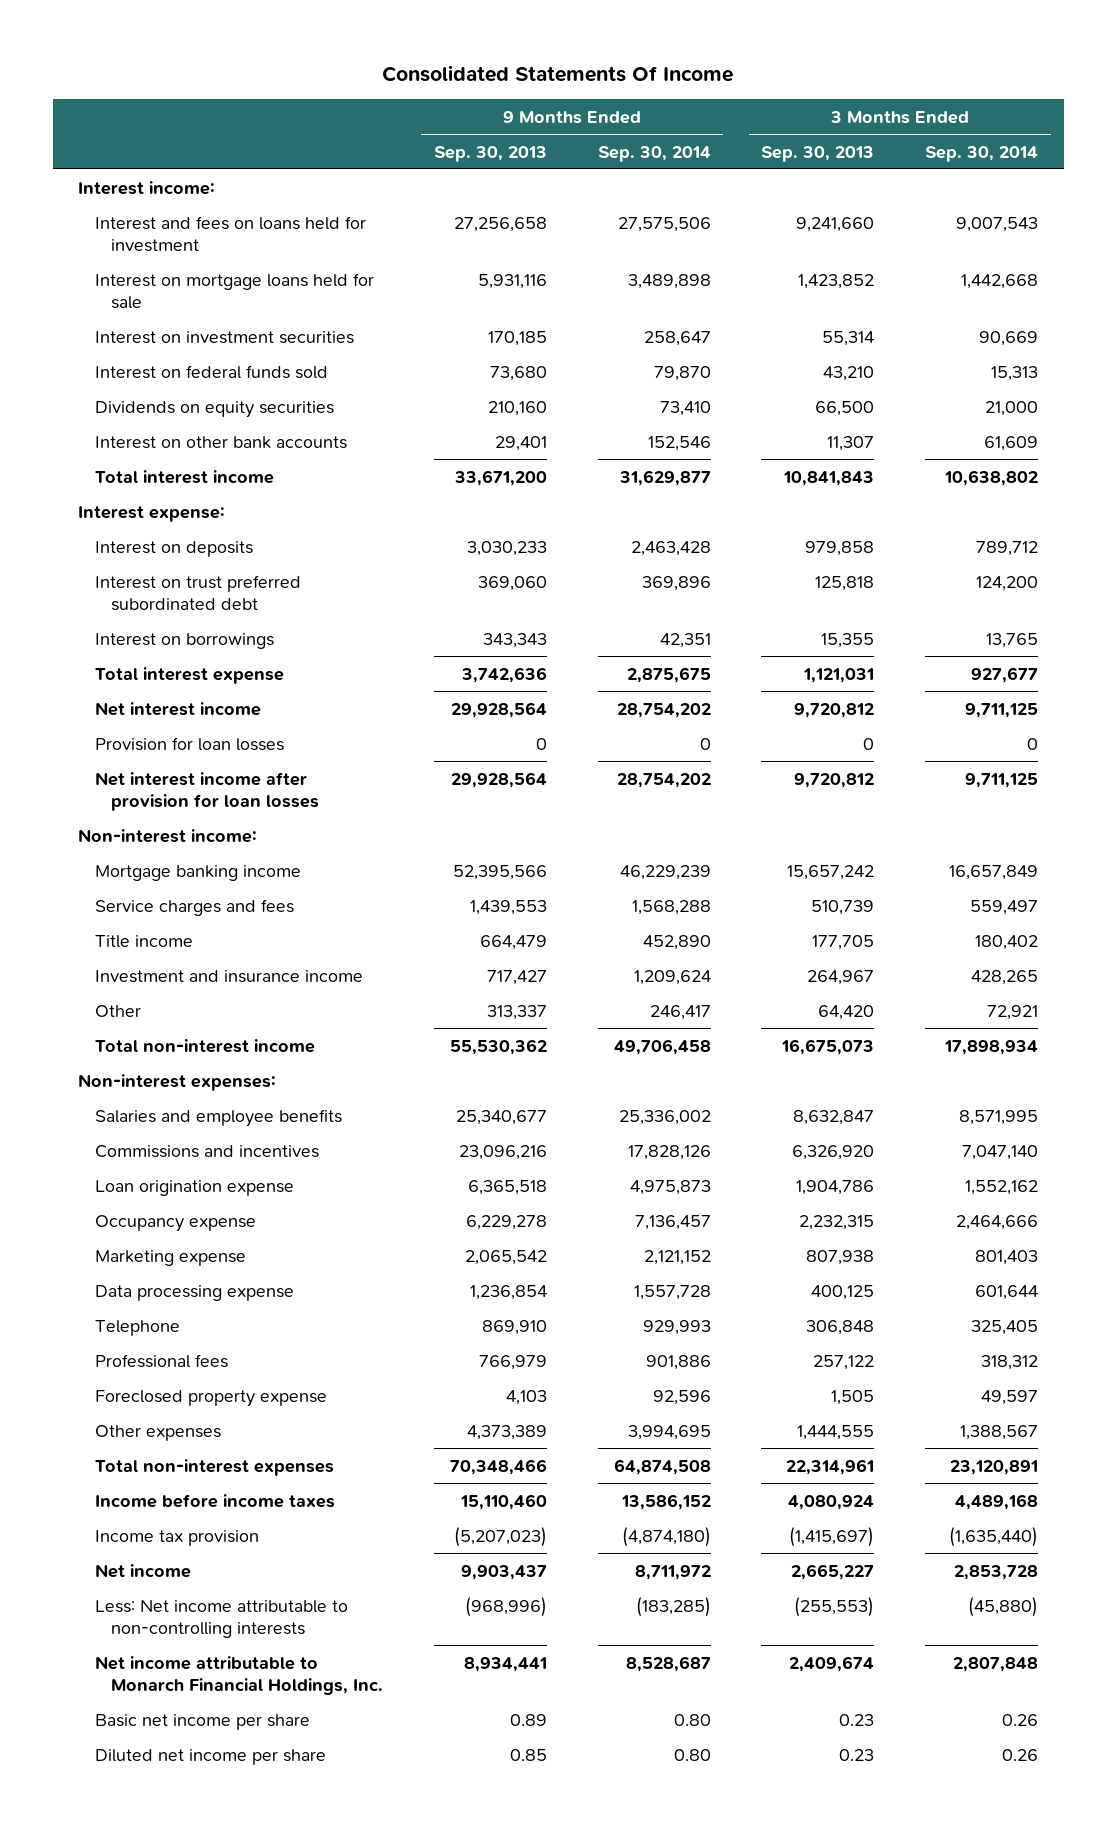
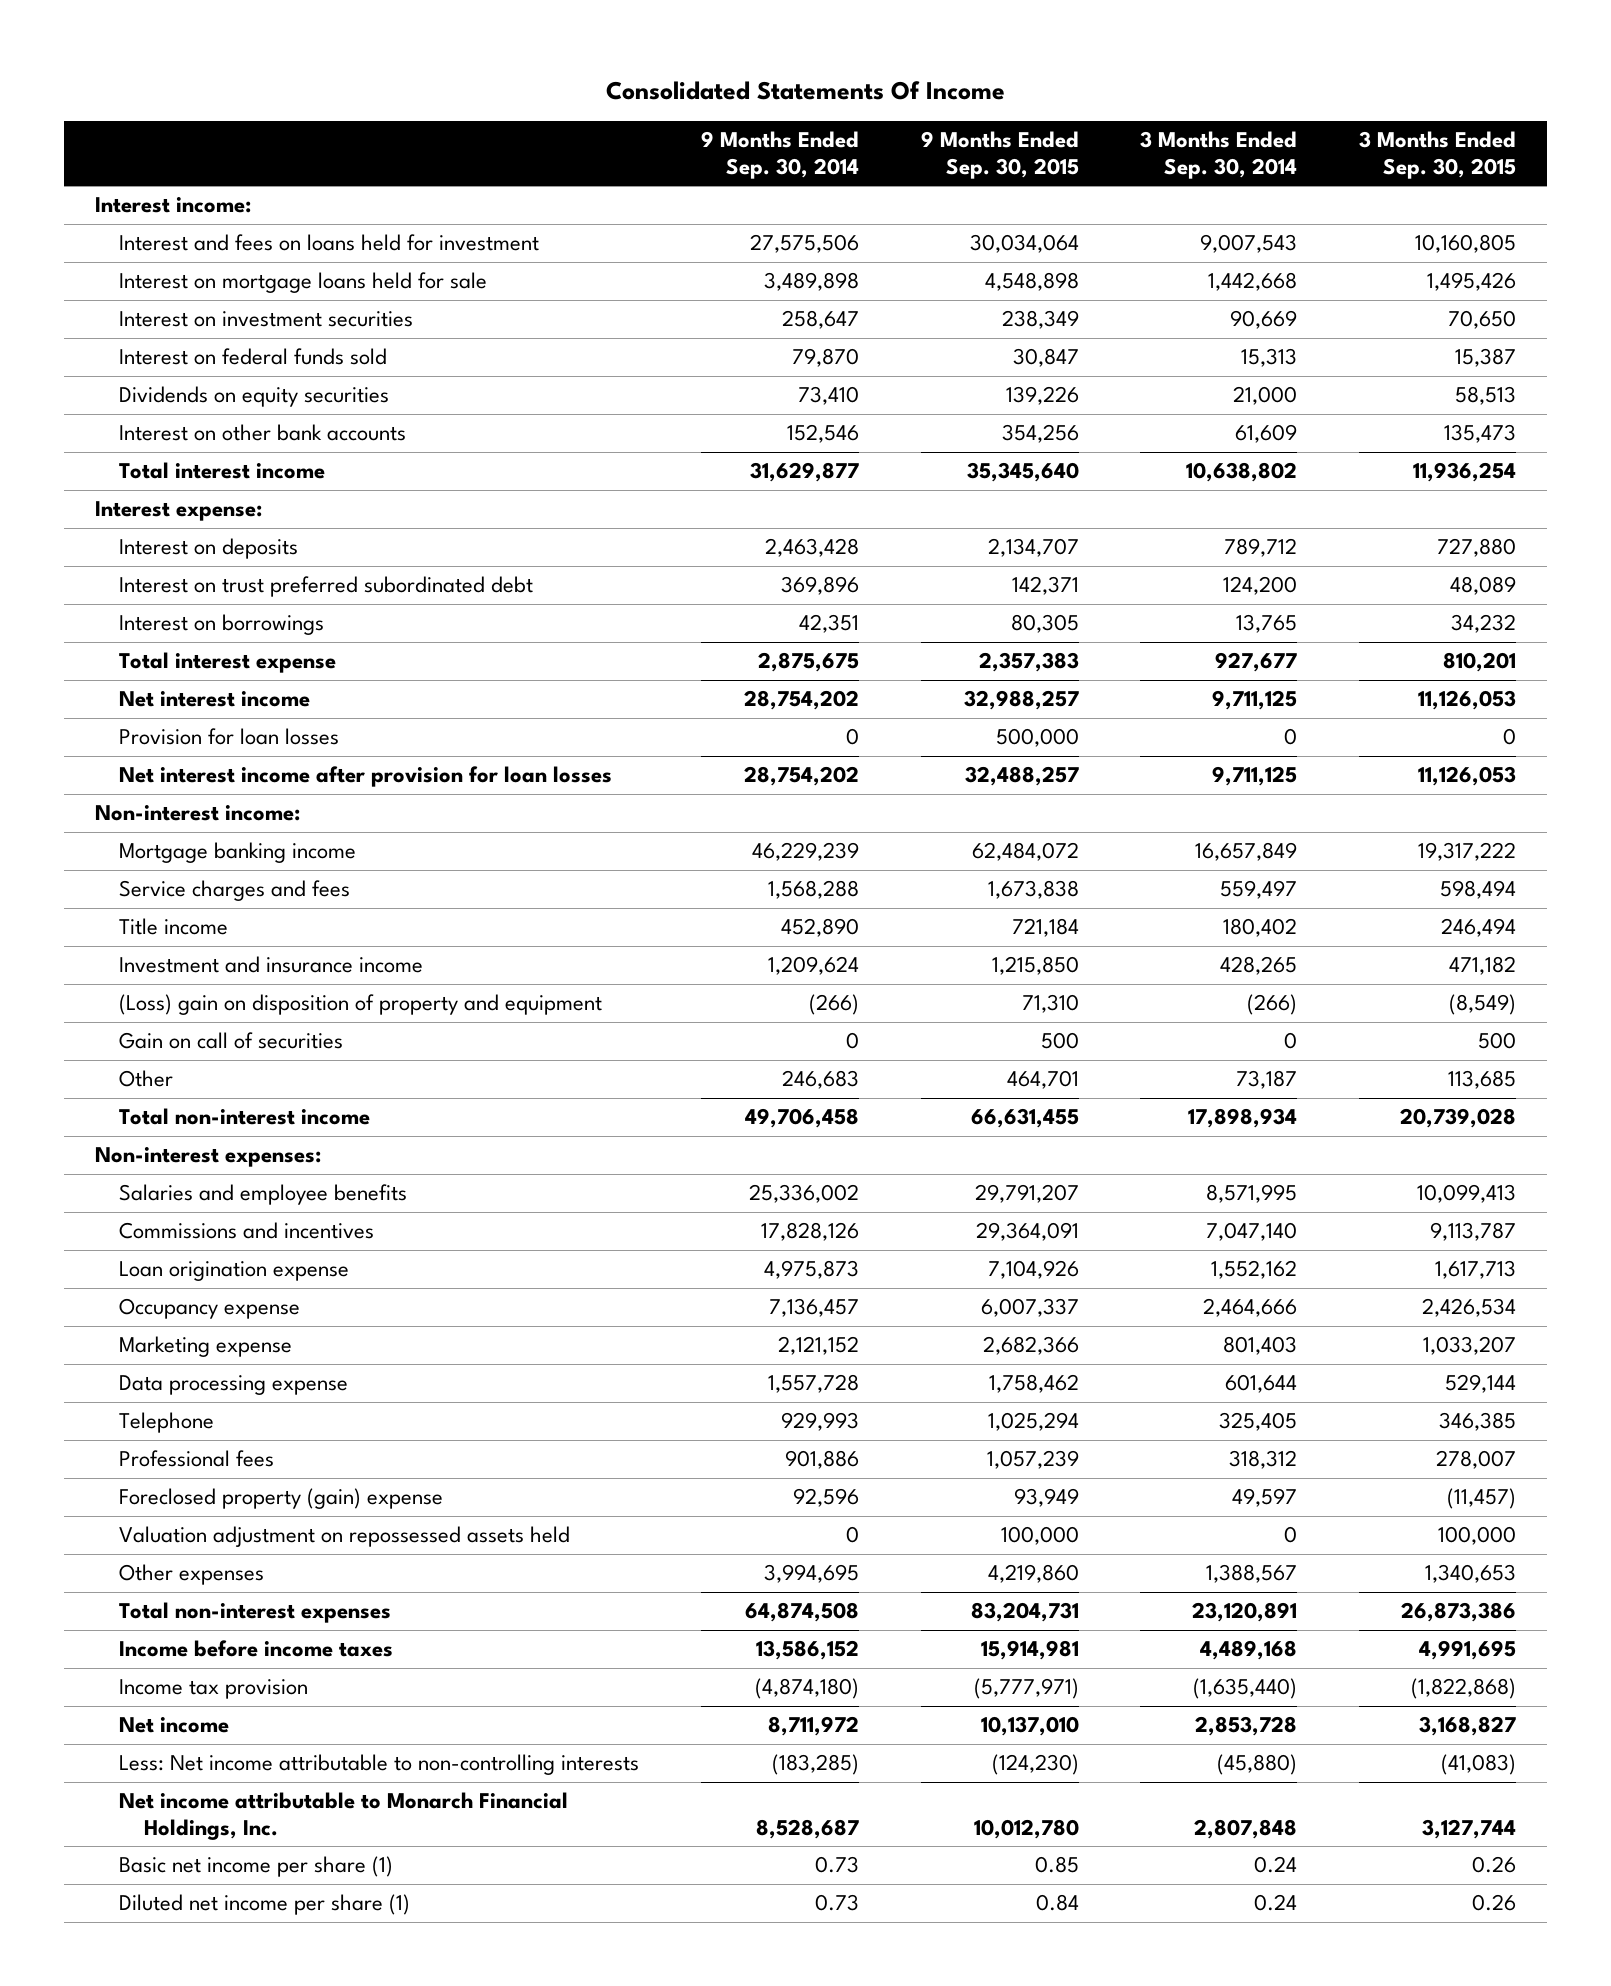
[433,145,547,162] Sep. 30, 2013 -> none
[761,145,875,162] Sep. 30, 2013 -> none
none -> [920,131,1079,179] 9 Months Ended Sep. 30, 2015
none -> [1358,131,1516,179] 3 Months Ended Sep. 30, 2015
none -> [119,994,603,1016] (Loss) gain on disposition of property and equipment
none -> [119,1032,344,1050] Gain on call of securities
[649,1004,711,1020] 246,417 -> [782,1070,860,1090] 246,683
[987,1004,1039,1020] 72,921 -> [1236,1070,1298,1090] 73,187
[94,1389,327,1407] Foreclosed property expense -> [119,1488,444,1510] Foreclosed property (gain) expense
none -> [119,1526,571,1548] Valuation adjustment on repossessed assets held
[94,1713,310,1730] Basic net income per share -> [119,1856,394,1878] Basic net income per share (1)
[673,1713,711,1726] 0.80 -> [815,1856,860,1874] 0.73
[1002,1713,1039,1726] 0.26 -> [1254,1856,1298,1874] 0.24
[94,1748,326,1765] Diluted net income per share -> [119,1894,411,1916] Diluted net income per share (1)
[673,1748,711,1761] 0.80 -> [815,1894,860,1912] 0.73
[1002,1748,1039,1761] 0.26 -> [1254,1894,1298,1912] 0.24

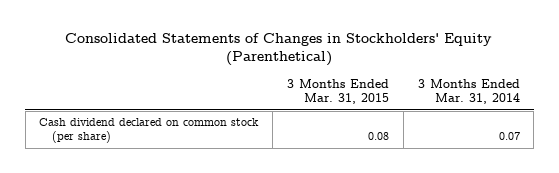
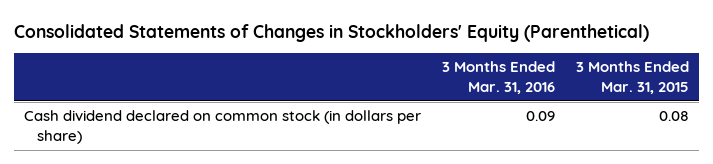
[417,79,520,105] 3 Months Ended Mar. 31, 2014 -> none
none -> [442,61,556,95] 3 Months Ended Mar. 31, 2016
[39,118,260,144] Cash dividend declared on common stock (per share) -> [24,110,422,145] Cash dividend declared on common stock (in dollars per share)

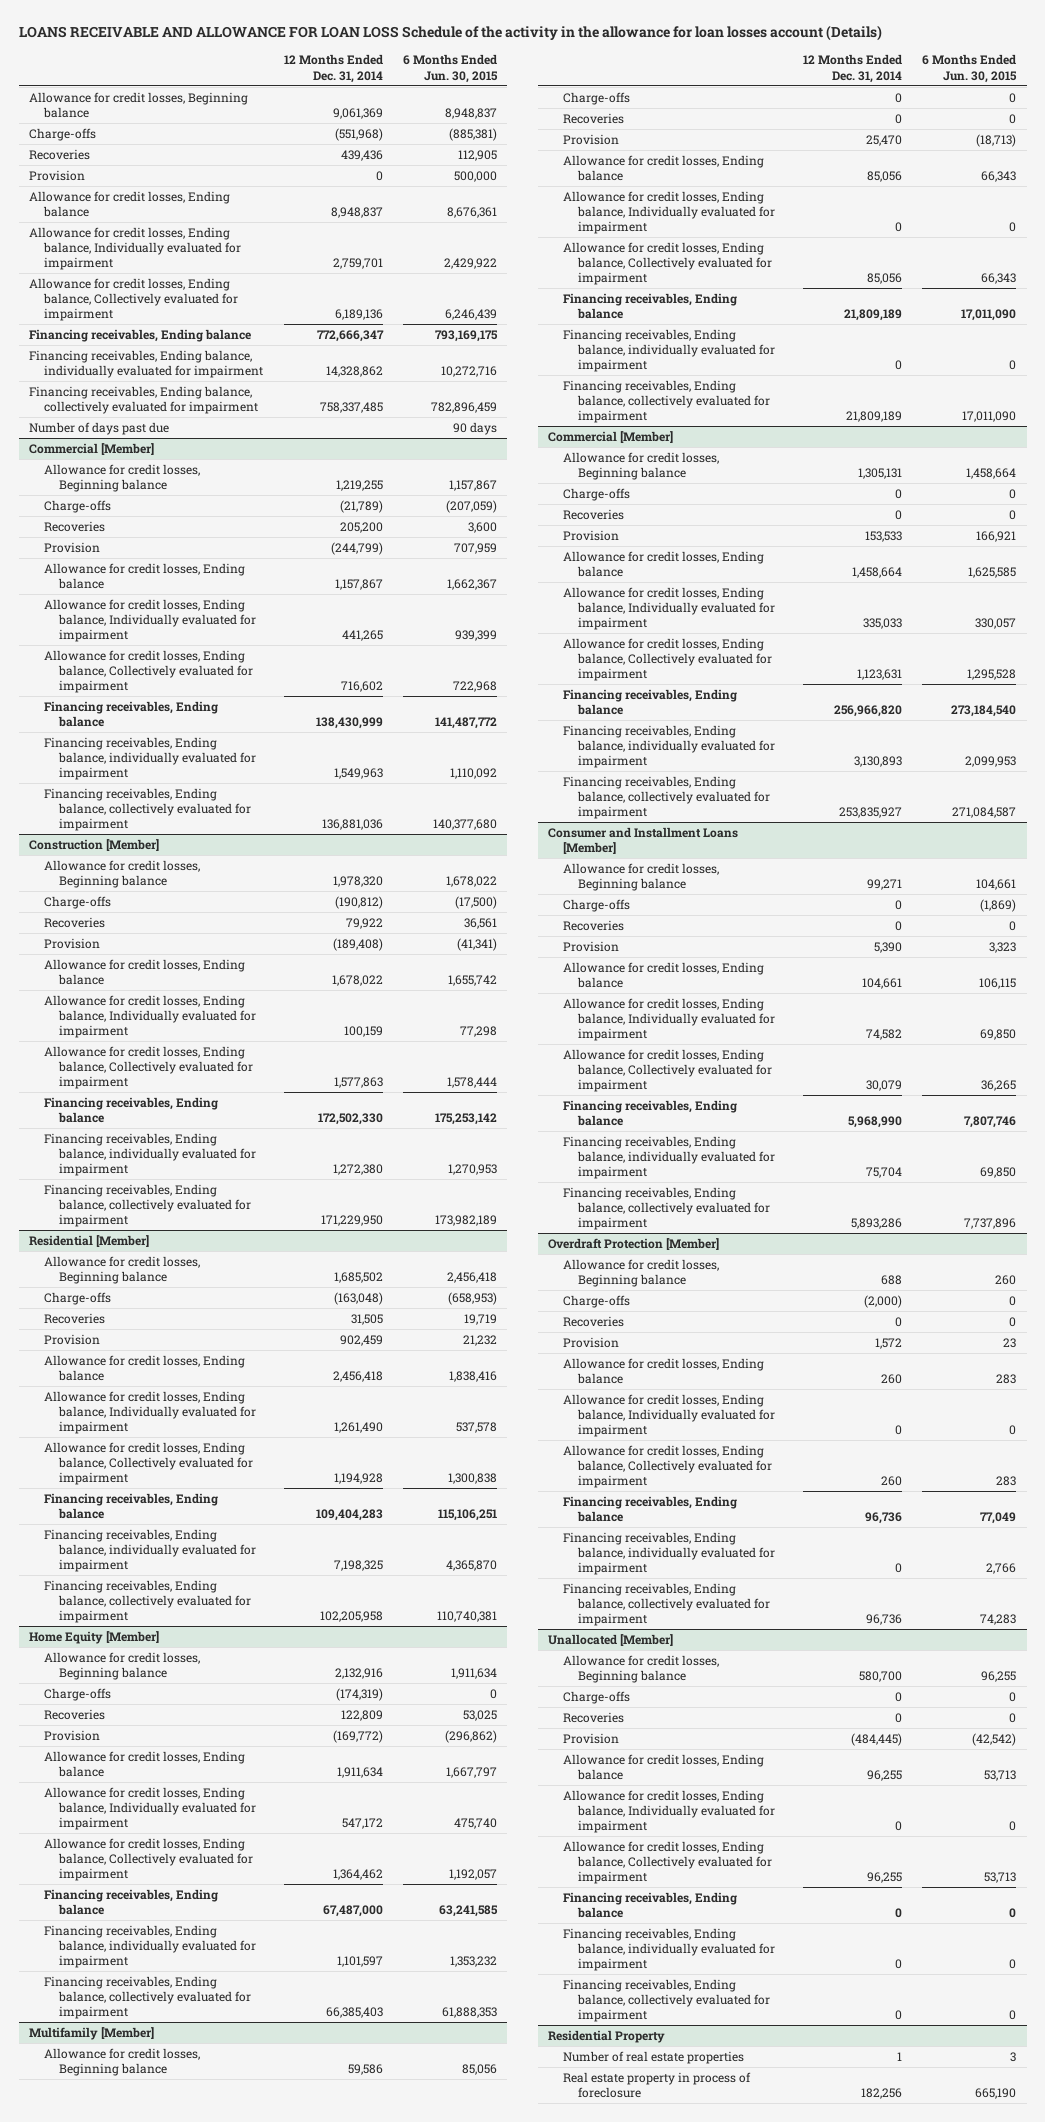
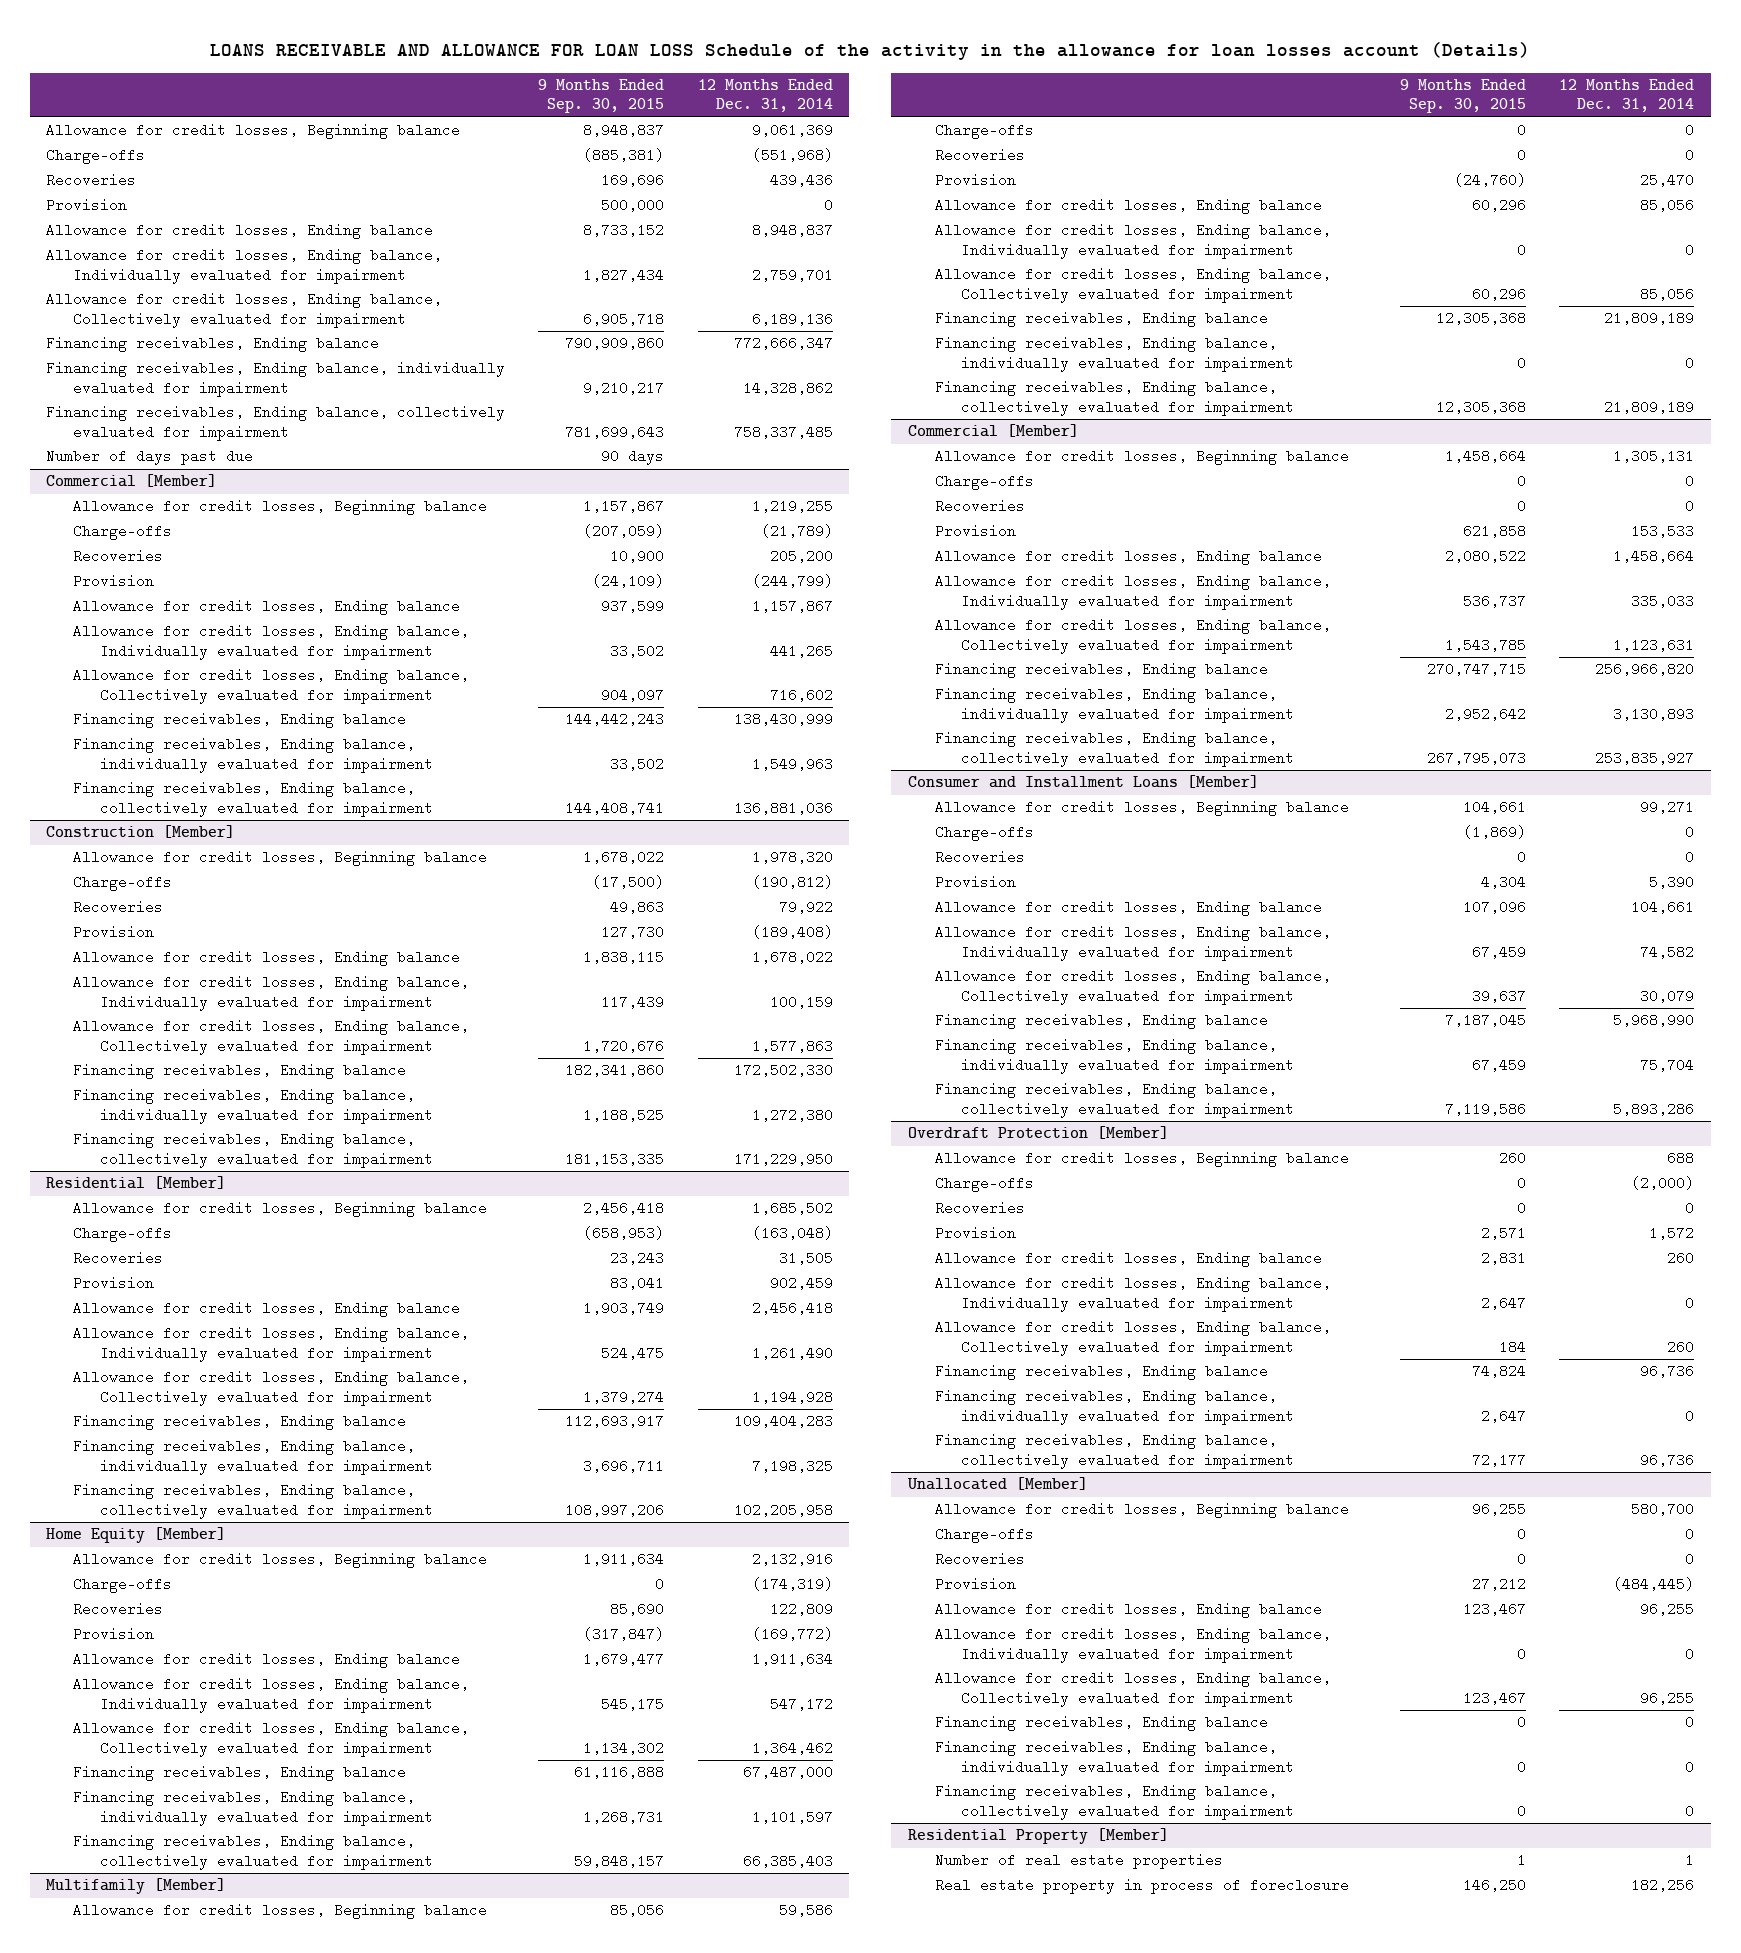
[403,54,499,83] 6 Months Ended Jun. 30, 2015 -> none
none -> [538,79,665,114] 9 Months Ended Sep. 30, 2015
[548,2029,666,2043] Residential Property -> [907,1828,1169,1845] Residential Property [Member]

